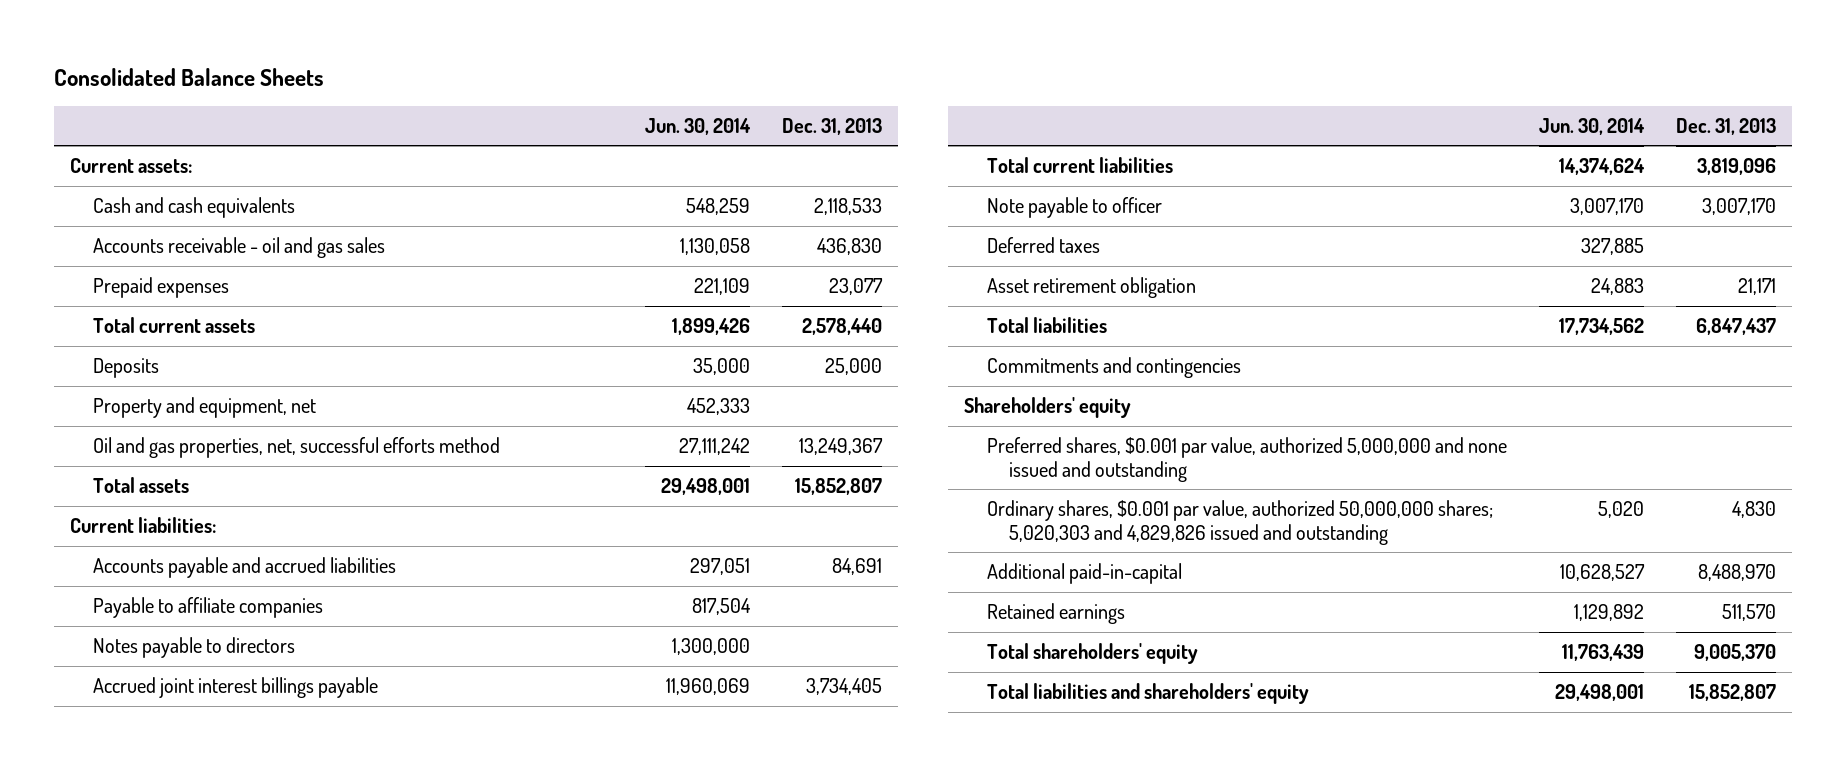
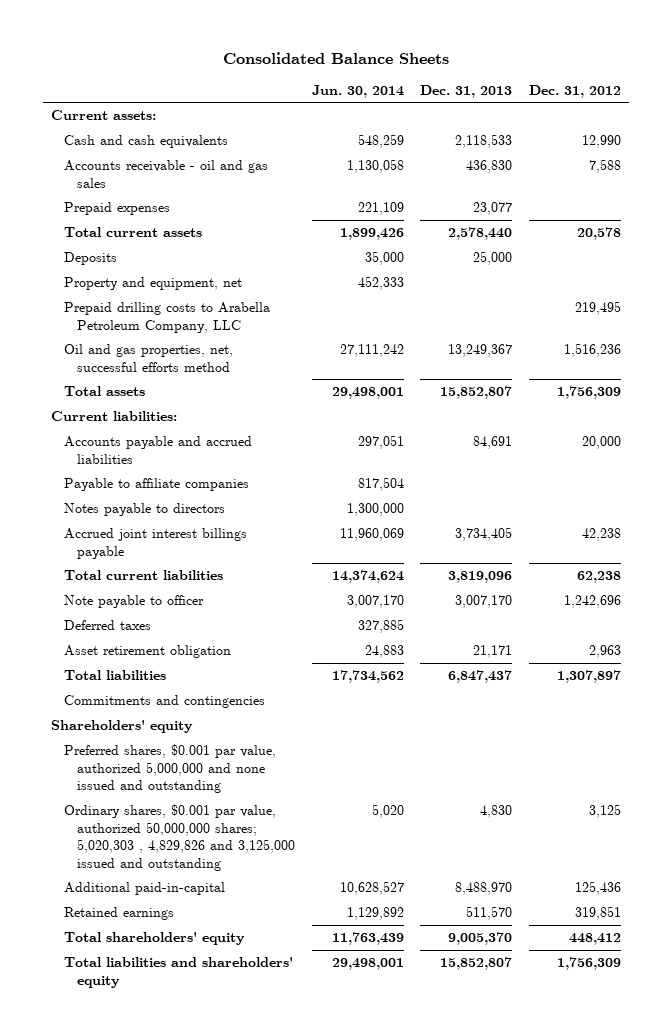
none -> [529,84,622,98] Dec. 31, 2012
none -> [64,302,271,333] Prepaid drilling costs to Arabella Petroleum Company, LLC
[986,500,1493,546] Ordinary shares, $0.001 par value, authorized 50,000,000 shares; 5,020,303 and 4,829,826 issued and outstanding -> [64,804,296,871] Ordinary shares, $0.001 par value, authorized 50,000,000 shares; 5,020,303 , 4,829,826 and 3,125,000 issued and outstanding

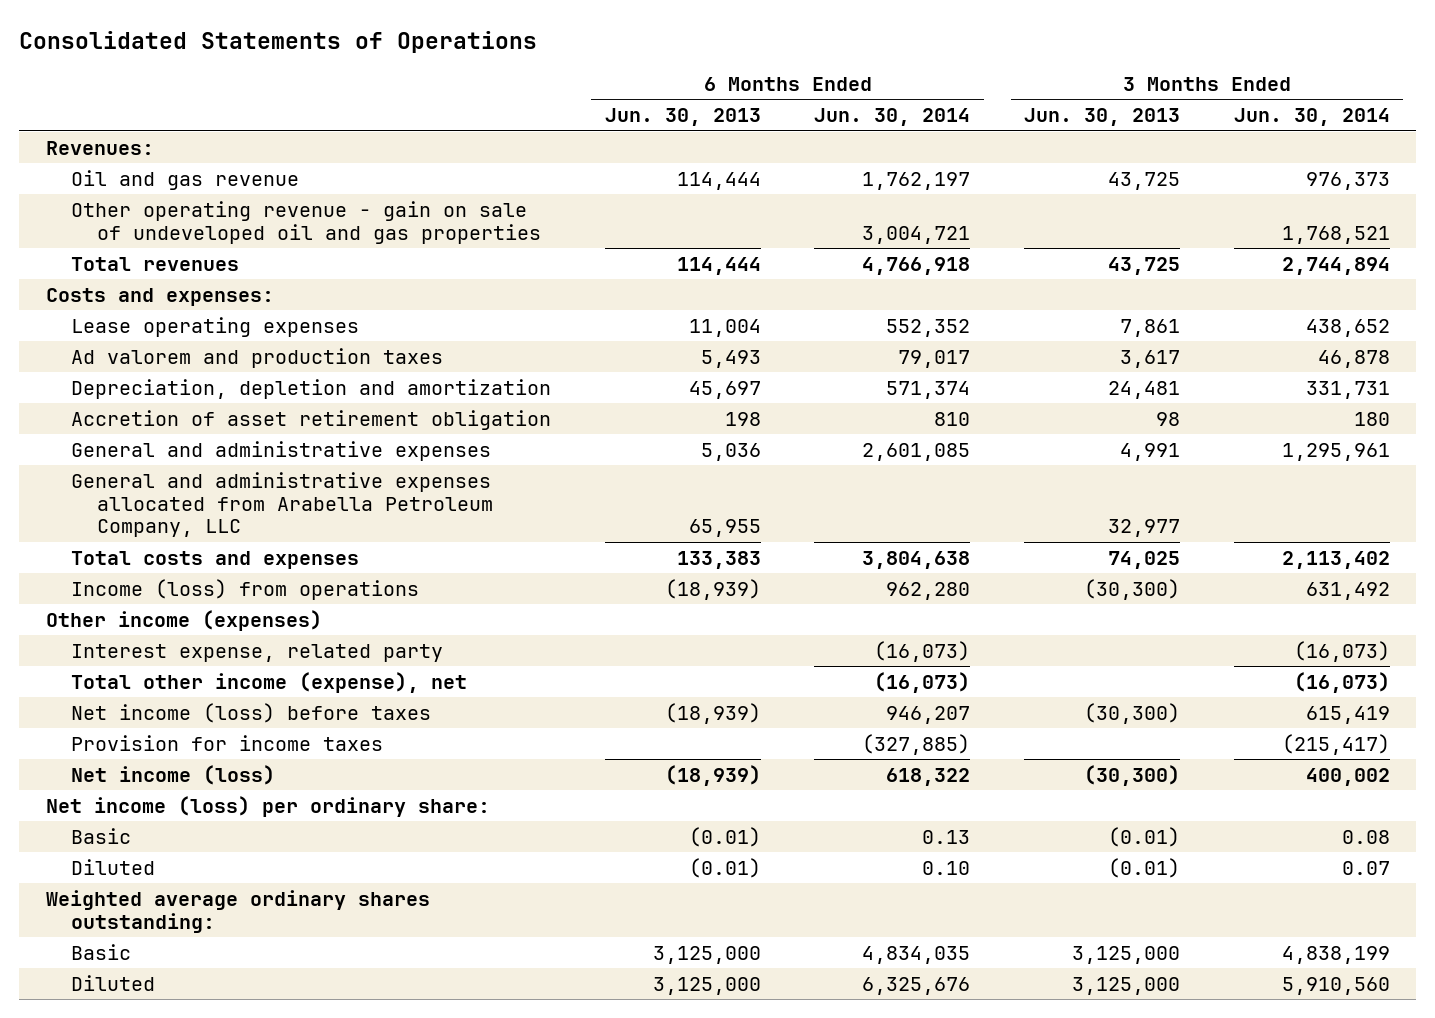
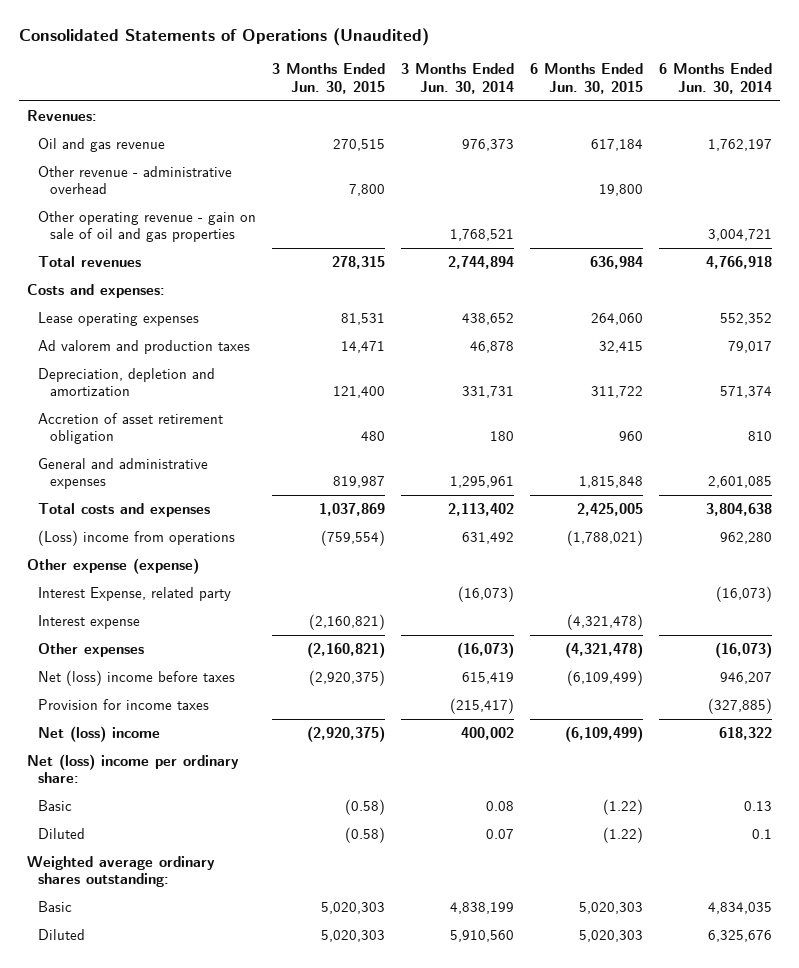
[18,30,537,53] Consolidated Statements of Operations -> [18,27,429,46] Consolidated Statements of Operations (Unaudited)
[604,108,761,127] Jun. 30, 2013 -> none
[1023,108,1180,127] Jun. 30, 2013 -> none
none -> [272,63,386,94] 3 Months Ended Jun. 30, 2015
none -> [530,63,644,94] 6 Months Ended Jun. 30, 2015
none -> [38,165,233,195] Other revenue - administrative overhead
[71,200,541,244] Other operating revenue - gain on sale of undeveloped oil and gas properties -> [38,210,257,243] Other operating revenue - gain on sale of oil and gas properties
[71,471,493,538] General and administrative expenses allocated from Arabella Petroleum Company, LLC -> none
[71,578,420,600] Income (loss) from operations -> [38,529,236,546] (Loss) income from operations
[45,609,322,631] Other income (expenses) -> [26,557,199,574] Other expense (expense)
[71,643,444,662] Interest expense, related party -> [38,586,232,601] Interest Expense, related party
none -> [38,614,141,629] Interest expense
[71,671,468,693] Total other income (expense), net -> [38,642,145,657] Other expenses
[71,702,432,723] Net income (loss) before taxes -> [38,669,236,686] Net (loss) income before taxes
[71,764,276,785] Net income (loss) -> [38,725,161,742] Net (loss) income
[45,795,490,817] Net income (loss) per ordinary share: -> [26,753,239,784] Net (loss) income per ordinary share:
[922,860,971,875] 0.10 -> [752,828,773,839] 0.1

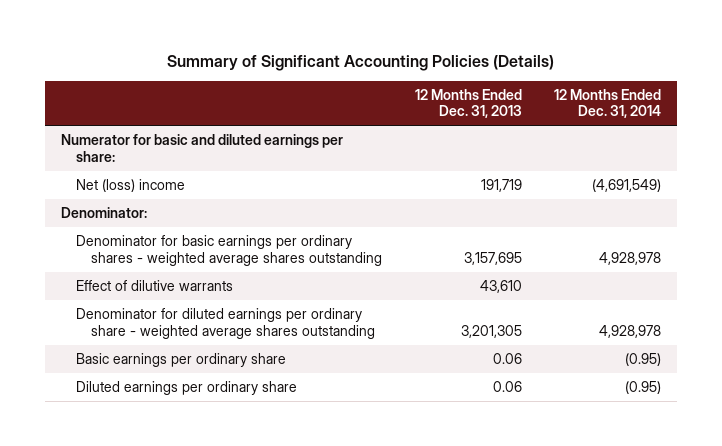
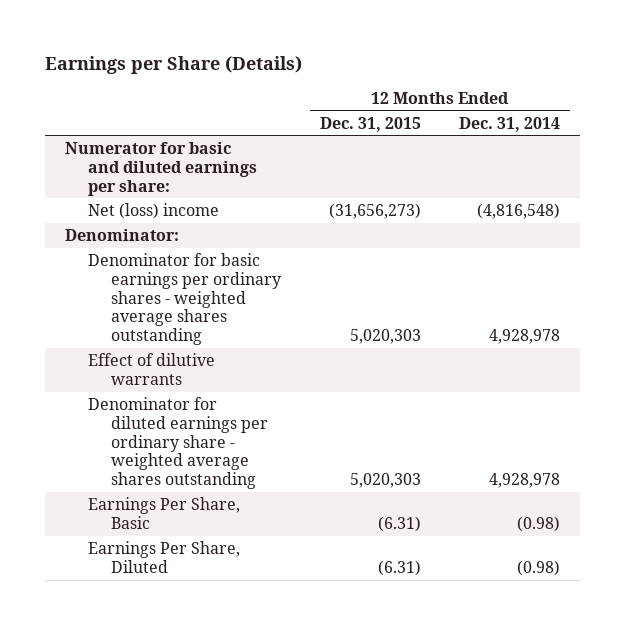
[166,54,554,71] Summary of Significant Accounting Policies (Details) -> [45,55,303,74] Earnings per Share (Details)
[414,88,522,119] 12 Months Ended Dec. 31, 2013 -> none
none -> [319,116,421,132] Dec. 31, 2015
[591,179,661,193] (4,691,549) -> [477,203,561,220] (4,816,548)
[76,353,287,368] Basic earnings per ordinary share -> [87,497,240,529] Earnings Per Share, Basic
[624,353,661,367] (0.95) -> [517,515,561,532] (0.98)
[76,381,298,396] Diluted earnings per ordinary share -> [87,541,240,573] Earnings Per Share, Diluted
[624,381,661,395] (0.95) -> [517,559,561,576] (0.98)

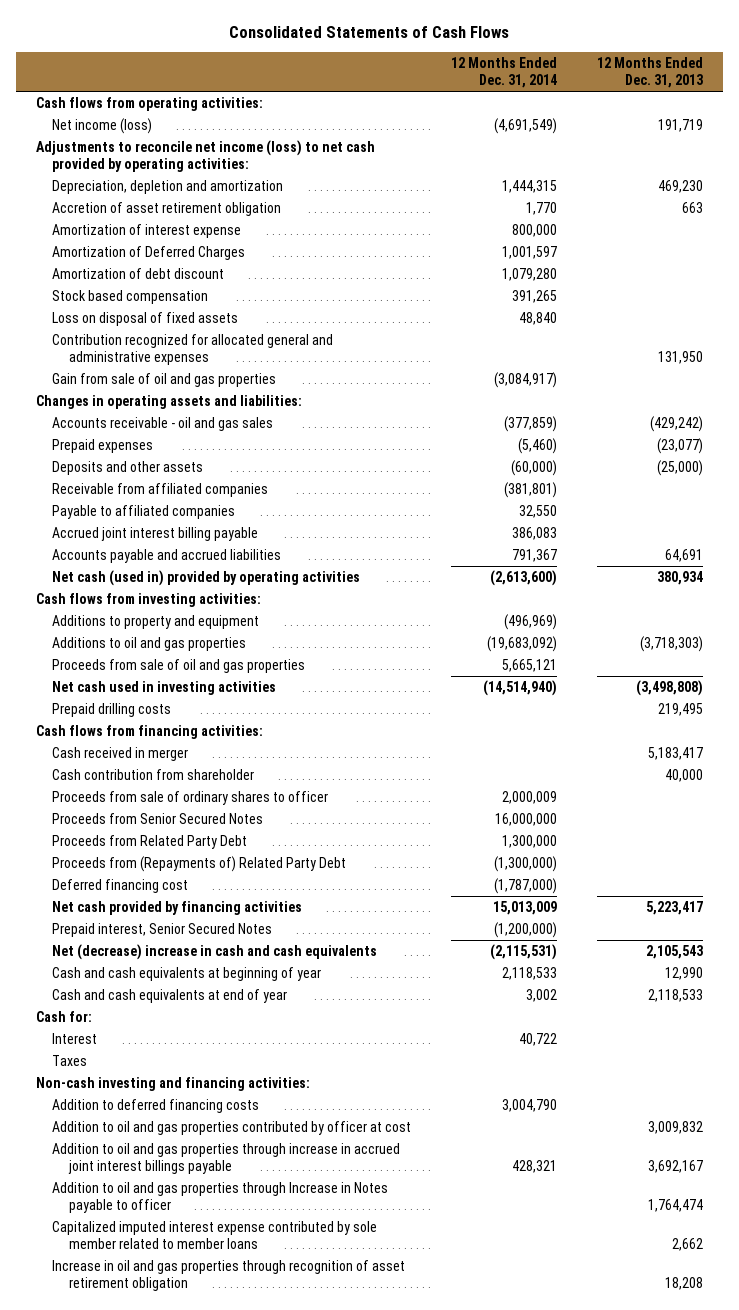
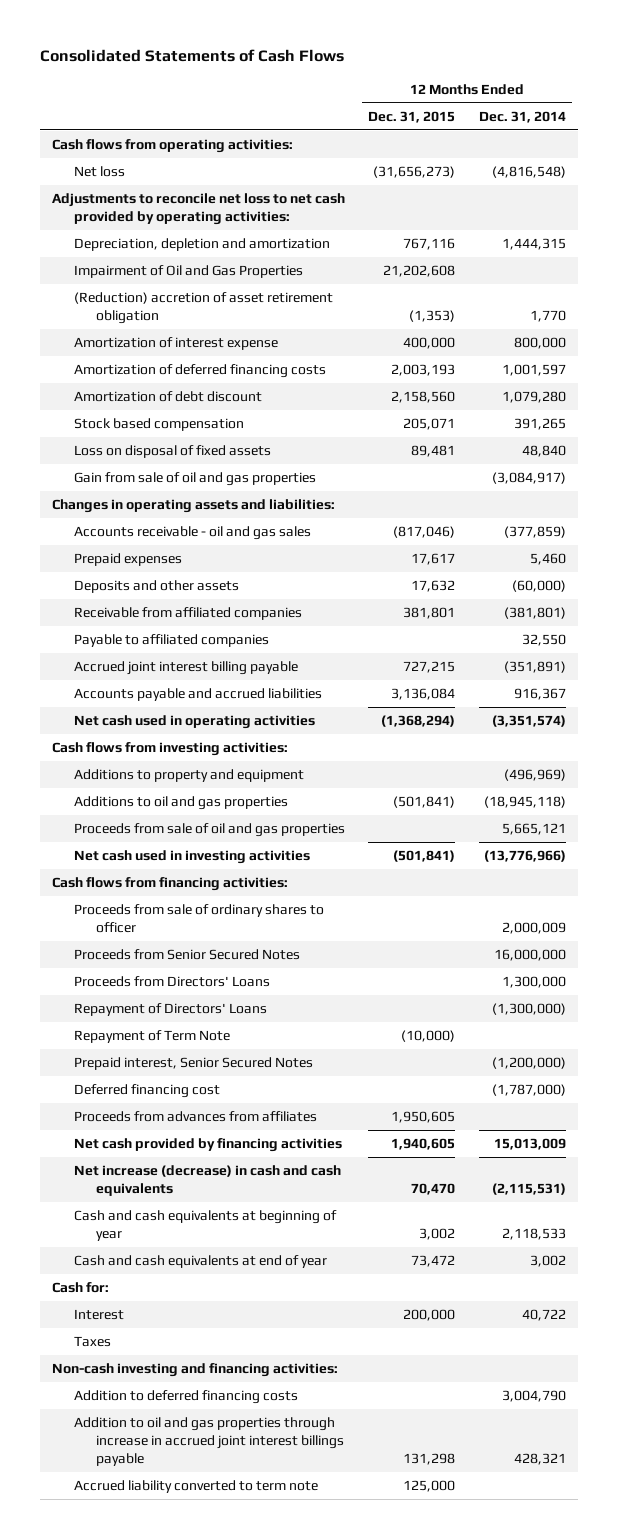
[596,57,703,89] 12 Months Ended Dec. 31, 2013 -> none
none -> [368,110,456,123] Dec. 31, 2015
[52,117,153,134] Net income (loss) -> [73,166,125,178] Net loss
[494,117,558,134] (4,691,549) -> [491,166,566,179] (4,816,548)
[35,139,375,172] Adjustments to reconcile net income (loss) to net cash provided by operating activities: -> [51,193,345,226] Adjustments to reconcile net loss to net cash provided by operating activities:
none -> [73,265,303,279] Impairment of Oil and Gas Properties
[52,201,282,216] Accretion of asset retirement obligation -> [73,292,333,325] (Reduction) accretion of asset retirement obligation
[52,245,246,260] Amortization of Deferred Charges -> [73,364,326,379] Amortization of deferred financing costs
[52,333,334,365] Contribution recognized for allocated general and administrative expenses -> none
[518,437,558,454] (5,460) -> [529,553,566,566] 5,460
[512,526,558,540] 386,083 -> [503,661,566,674] (351,891)
[512,548,558,562] 791,367 -> [513,688,566,701] 916,367
[52,569,361,586] Net cash (used in) provided by operating activities -> [73,715,315,730] Net cash used in operating activities
[490,569,558,586] (2,613,600) -> [491,715,566,728] (3,351,574)
[487,635,558,652] (19,683,092) -> [483,796,566,809] (18,945,118)
[52,702,172,717] Prepaid drilling costs -> none
[483,679,558,696] (14,514,940) -> [483,850,566,863] (13,776,966)
[52,746,189,761] Cash received in merger -> none
[52,768,255,780] Cash contribution from shareholder -> none
[52,834,248,849] Proceeds from Related Party Debt -> none
[52,855,347,872] Proceeds from (Repayments of) Related Party Debt -> none
none -> [73,976,270,988] Proceeds from Directors' Loans
none -> [73,1003,267,1017] Repayment of Directors' Loans
none -> [73,1030,230,1044] Repayment of Term Note
[52,922,273,937] Prepaid interest, Senior Secured Notes -> [73,1057,313,1071] Prepaid interest, Senior Secured Notes
none -> [73,1111,317,1123] Proceeds from advances from affiliates
[52,943,378,960] Net (decrease) increase in cash and cash equivalents -> [73,1165,341,1197] Net increase (decrease) in cash and cash equivalents
[52,1120,412,1135] Addition to oil and gas properties contributed by officer at cost -> none
[52,1181,389,1213] Addition to oil and gas properties through Increase in Notes payable to officer -> none
[52,1220,378,1249] Capitalized imputed interest expense contributed by sole member related to member loans -> none
[52,1259,406,1291] Increase in oil and gas properties through recognition of asset retirement obligation -> none
none -> [73,1480,318,1494] Accrued liability converted to term note

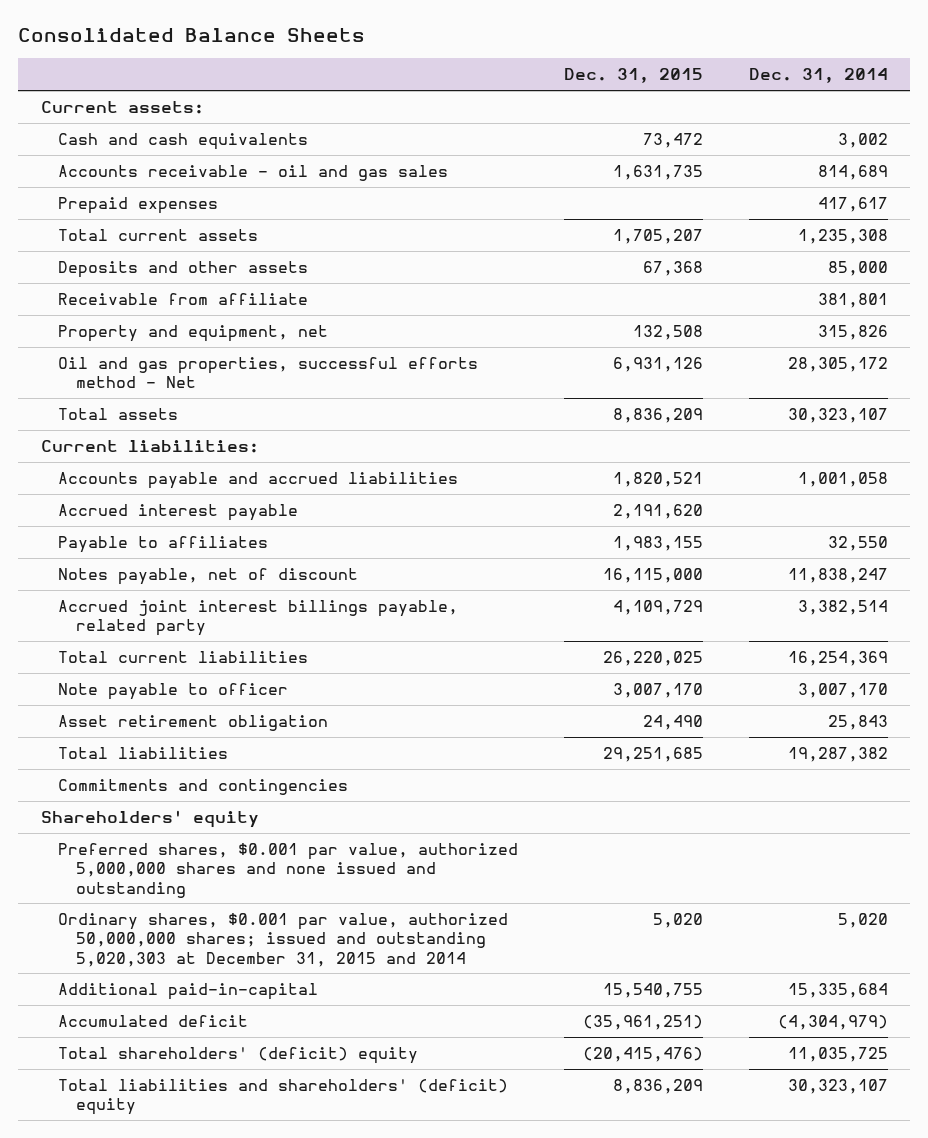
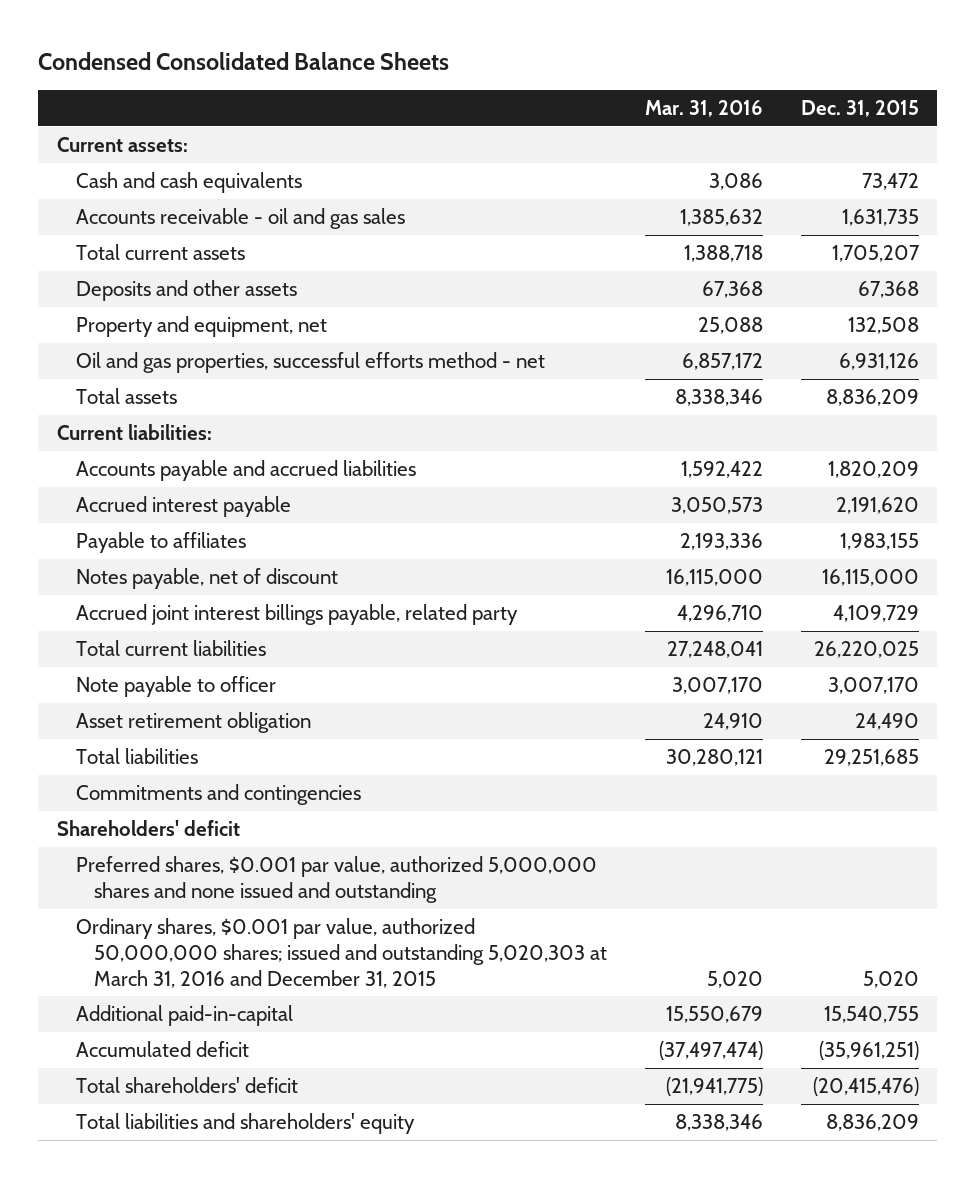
[17,28,365,43] Consolidated Balance Sheets -> [38,51,450,70] Condensed Consolidated Balance Sheets
[748,68,888,84] Dec. 31, 2014 -> none
none -> [644,100,763,118] Mar. 31, 2016
[58,197,219,215] Prepaid expenses -> none
[58,293,309,306] Receivable from affiliate -> none
[58,357,479,389] Oil and gas properties, successful efforts method - Net -> [75,351,545,373] Oil and gas properties, successful efforts method - net
[612,472,703,488] 1,820,521 -> [827,460,919,478] 1,820,209
[40,810,259,829] Shareholders' equity -> [57,819,241,836] Shareholders' deficit
[58,913,509,967] Ordinary shares, $0.001 par value, authorized 50,000,000 shares; issued and outstanding 5,020,303 at December 31, 2015 and 2014 -> [75,917,608,988] Ordinary shares, $0.001 par value, authorized 50,000,000 shares; issued and outstanding 5,020,303 at March 31, 2016 and December 31, 2015
[58,1047,419,1065] Total shareholders' (deficit) equity -> [75,1076,298,1093] Total shareholders' deficit
[58,1079,509,1116] Total liabilities and shareholders' (deficit) equity -> [75,1112,415,1134] Total liabilities and shareholders' equity

